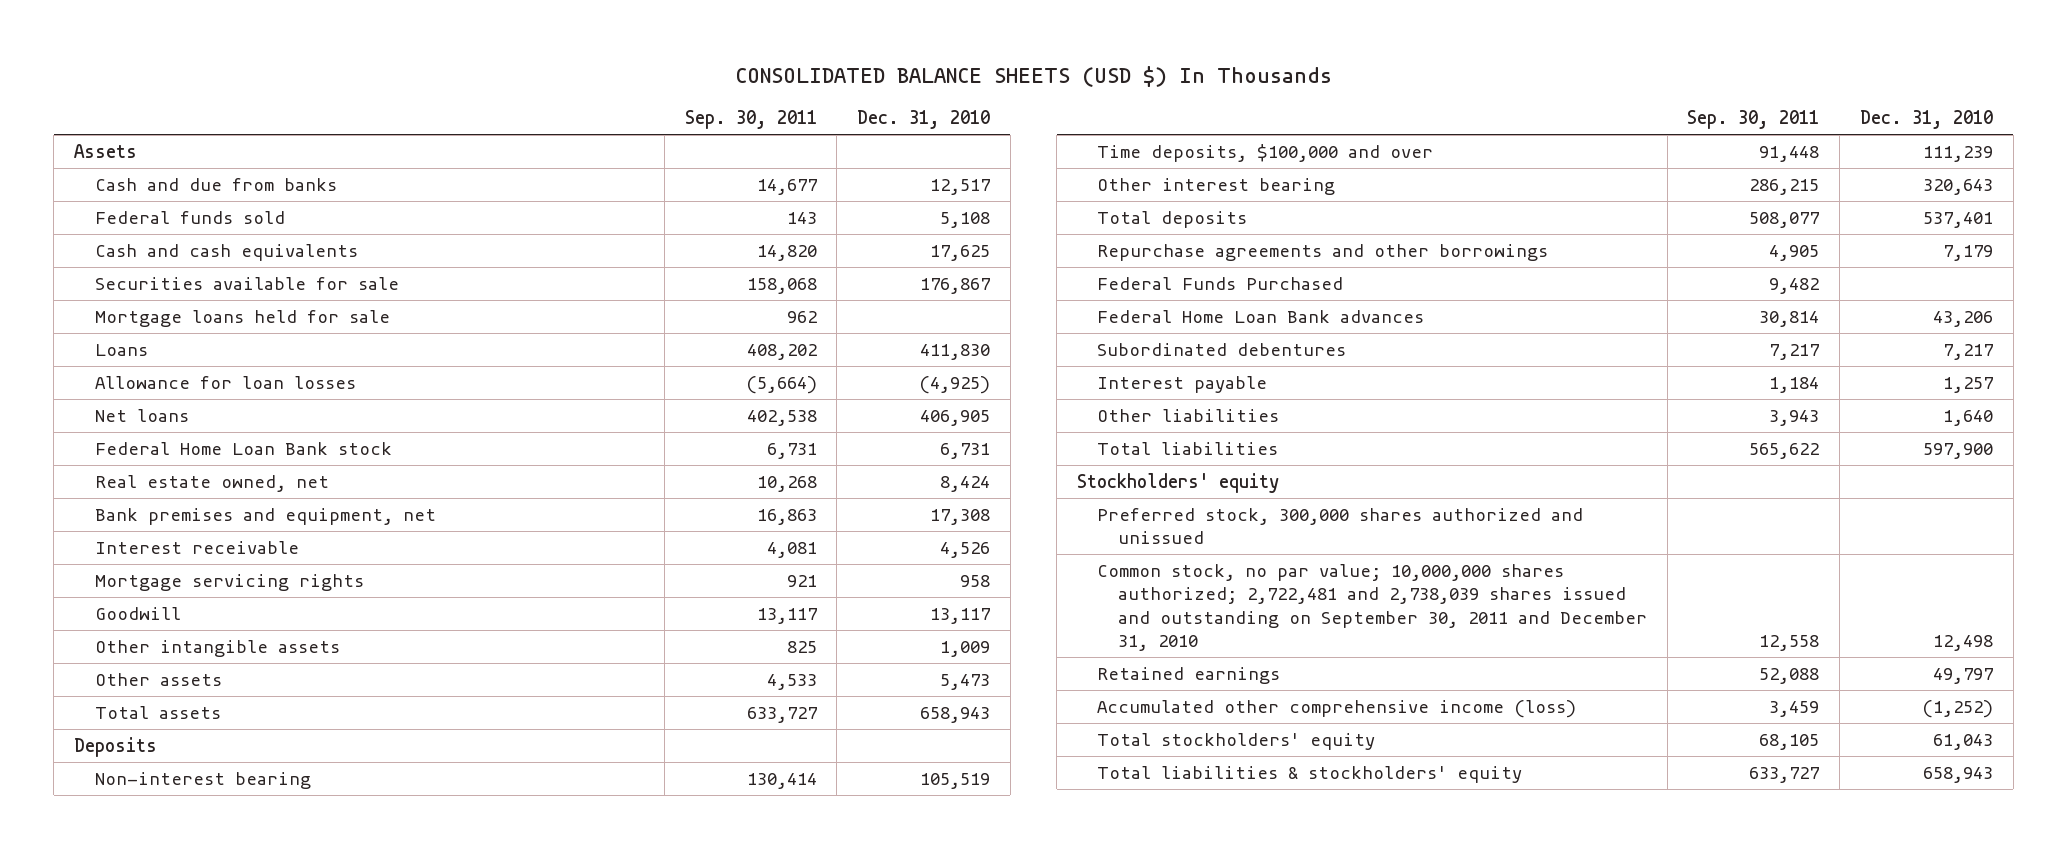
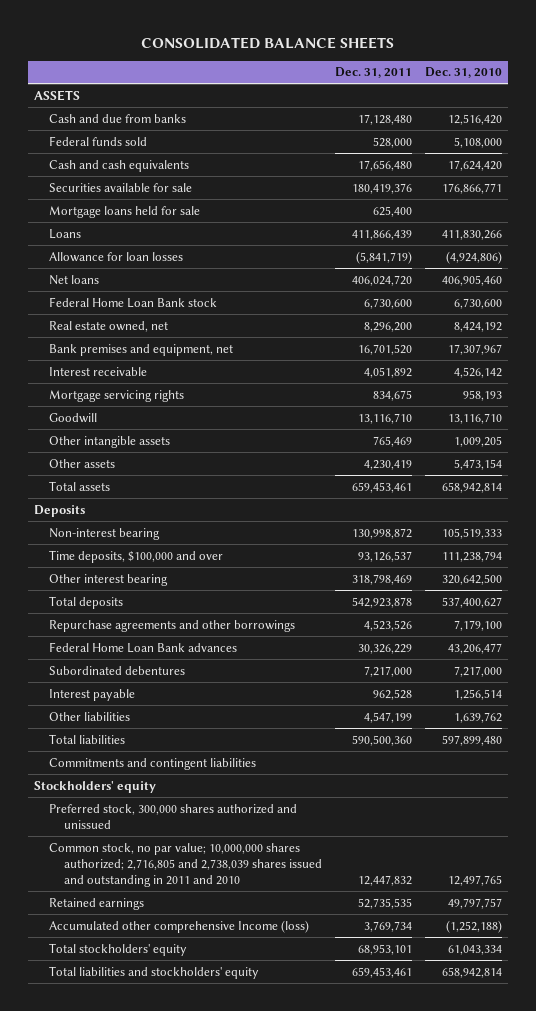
[734,65,1332,87] CONSOLIDATED BALANCE SHEETS (USD $) In Thousands -> [141,36,395,49] CONSOLIDATED BALANCE SHEETS
[684,110,817,130] Sep. 30, 2011 -> none
none -> [335,67,413,79] Dec. 31, 2011
[74,143,138,158] Assets -> [34,89,81,101] ASSETS
[930,178,991,195] 12,517 -> [448,113,503,125] 12,516,420
[940,211,991,228] 5,108 -> [454,136,503,148] 5,108,000
[930,244,991,261] 17,625 -> [448,159,503,171] 17,624,420
[920,277,991,294] 176,867 -> [442,182,503,194] 176,866,771
[920,343,991,360] 411,830 -> [442,229,503,240] 411,830,266
[919,375,991,394] (4,925) -> [446,250,503,264] (4,924,806)
[920,409,991,426] 406,905 -> [442,274,503,286] 406,905,460
[940,442,991,459] 6,731 -> [454,297,503,309] 6,730,600
[940,475,991,492] 8,424 -> [454,321,503,332] 8,424,192
[930,508,991,525] 17,308 -> [448,343,503,355] 17,307,967
[940,541,991,558] 4,526 -> [454,366,503,378] 4,526,142
[960,574,991,587] 958 -> [463,389,503,401] 958,193
[930,607,991,624] 13,117 -> [448,412,503,424] 13,116,710
[940,640,991,657] 1,009 -> [454,435,503,447] 1,009,205
[940,673,991,690] 5,473 -> [454,458,503,470] 5,473,154
[920,706,991,723] 658,943 -> [442,481,503,493] 658,942,814
[1097,276,1344,290] Federal Funds Purchased -> none
[920,772,991,789] 105,519 -> [442,527,503,539] 105,519,333
[1922,145,1993,162] 111,239 -> [442,550,503,562] 111,238,794
[1922,178,1993,195] 320,643 -> [442,573,503,585] 320,642,500
[1922,211,1993,228] 537,401 -> [442,596,503,608] 537,400,627
[1942,244,1993,261] 7,179 -> [454,619,503,631] 7,179,100
[1932,310,1993,327] 43,206 -> [448,642,503,654] 43,206,477
[1942,343,1993,360] 7,217 -> [454,665,503,677] 7,217,000
[1942,376,1993,393] 1,257 -> [454,688,503,700] 1,256,514
[1942,409,1993,426] 1,640 -> [454,711,503,723] 1,639,762
[1922,442,1993,459] 597,900 -> [442,734,503,746] 597,899,480
none -> [49,757,257,770] Commitments and contingent liabilities
[1097,563,1647,652] Common stock, no par value; 10,000,000 shares authorized; 2,722,481 and 2,738,039 shares issued and outstanding on September 30, 2011 and December 31, 2010 -> [49,842,323,888] Common stock, no par value; 10,000,000 shares authorized; 2,716,805 and 2,738,039 shares issued and outstanding in 2011 and 2010
[1932,635,1993,652] 12,498 -> [448,875,503,887] 12,497,765
[1932,667,1993,684] 49,797 -> [448,897,503,909] 49,797,757
[1097,699,1577,718] Accumulated other comprehensive income (loss) -> [49,919,310,933] Accumulated other comprehensive Income (loss)
[1921,699,1993,718] (1,252) -> [446,919,503,933] (1,252,188)
[1932,733,1993,750] 61,043 -> [448,944,503,955] 61,043,334
[1097,765,1523,783] Total liabilities & stockholders' equity -> [49,965,260,979] Total liabilities and stockholders' equity
[1922,766,1993,783] 658,943 -> [442,966,503,978] 658,942,814

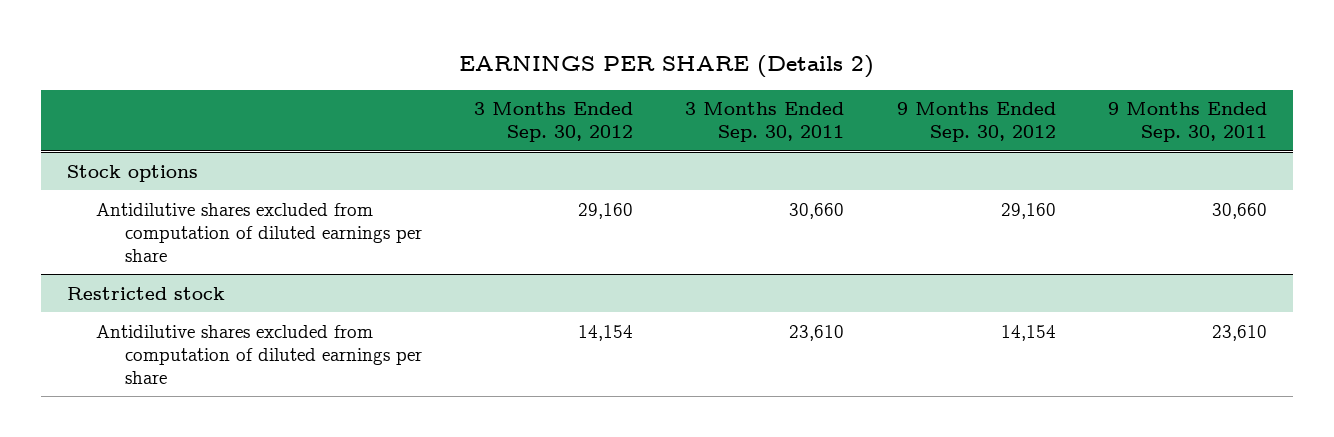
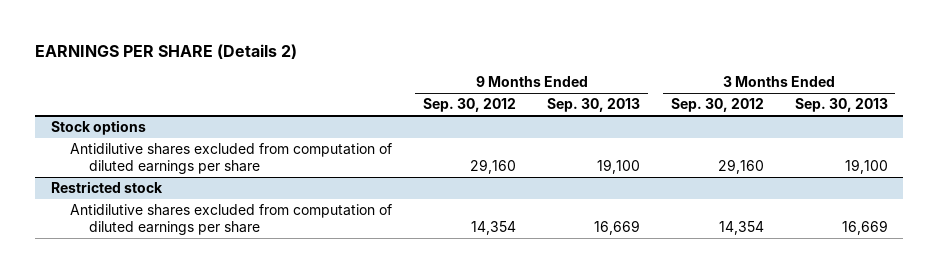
[685,102,845,143] 3 Months Ended Sep. 30, 2011 -> none
[1107,102,1267,143] 9 Months Ended Sep. 30, 2011 -> none
none -> [546,98,640,113] Sep. 30, 2013
none -> [794,98,888,113] Sep. 30, 2013
[578,324,634,341] 14,154 -> [718,220,764,235] 14,354
[1000,324,1056,341] 14,154 -> [471,220,517,235] 14,354

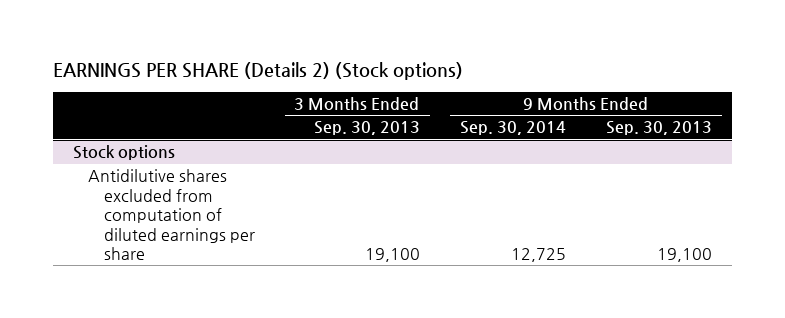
[35,43,298,59] EARNINGS PER SHARE (Details 2) -> [52,62,463,81] EARNINGS PER SHARE (Details 2) (Stock options)
[423,98,517,113] Sep. 30, 2012 -> none
[670,98,764,113] Sep. 30, 2012 -> none
none -> [459,121,566,136] Sep. 30, 2014
[50,181,163,194] Restricted stock -> none
[70,204,393,235] Antidilutive shares excluded from computation of diluted earnings per share -> none

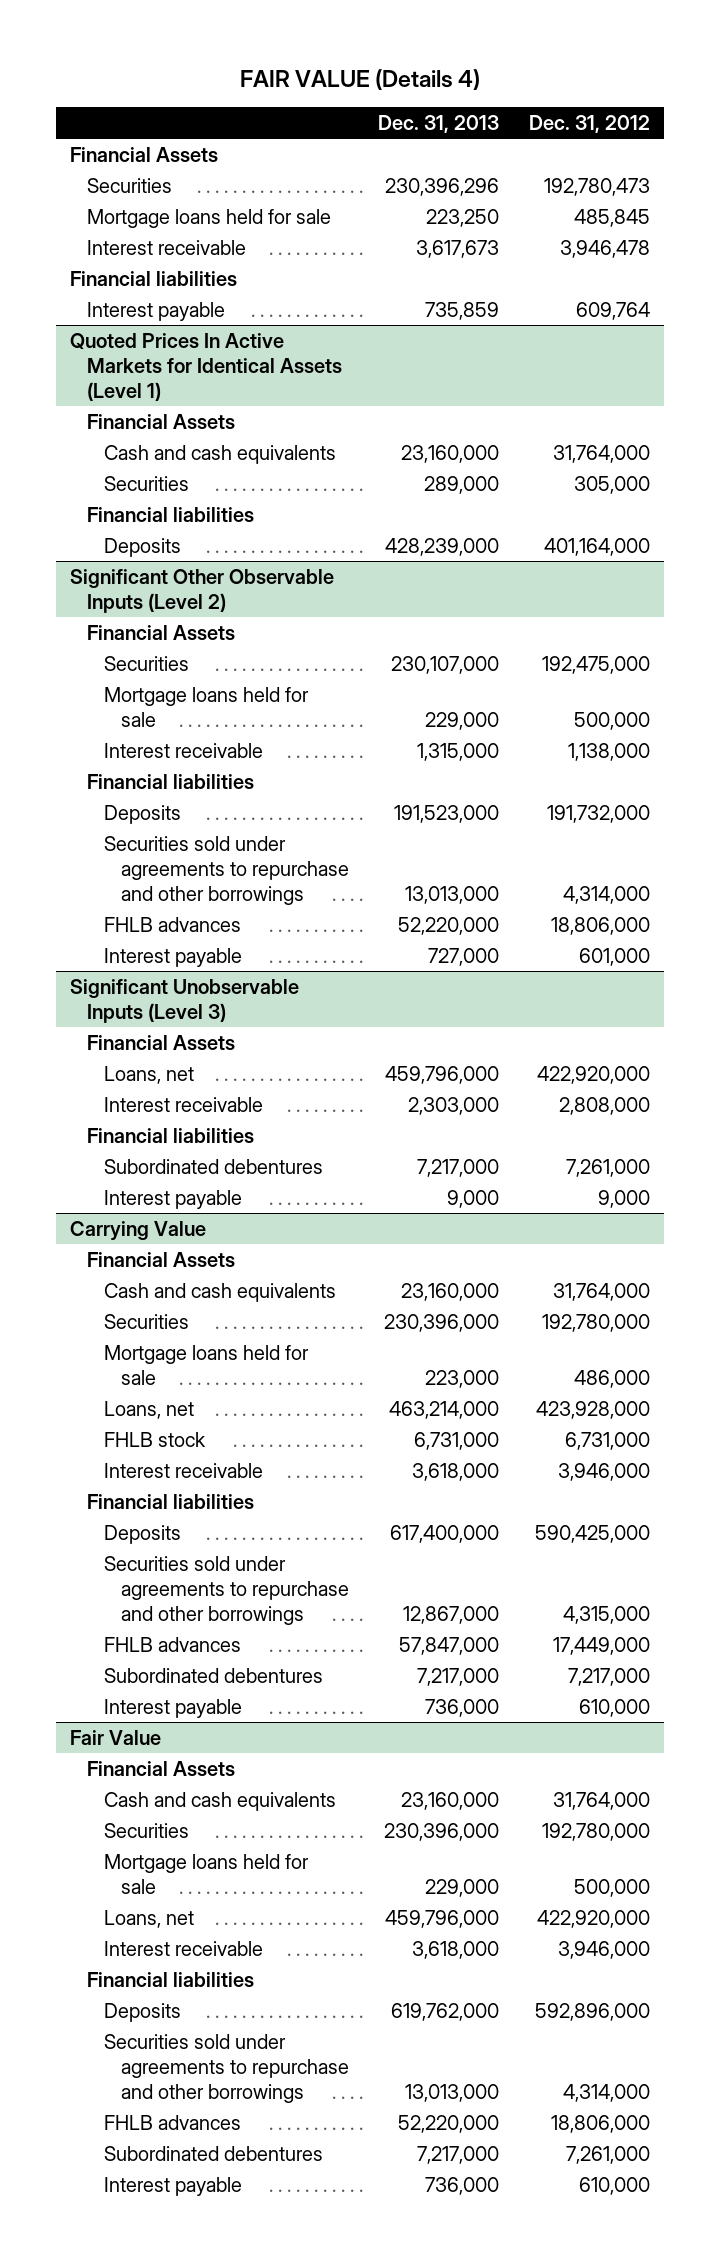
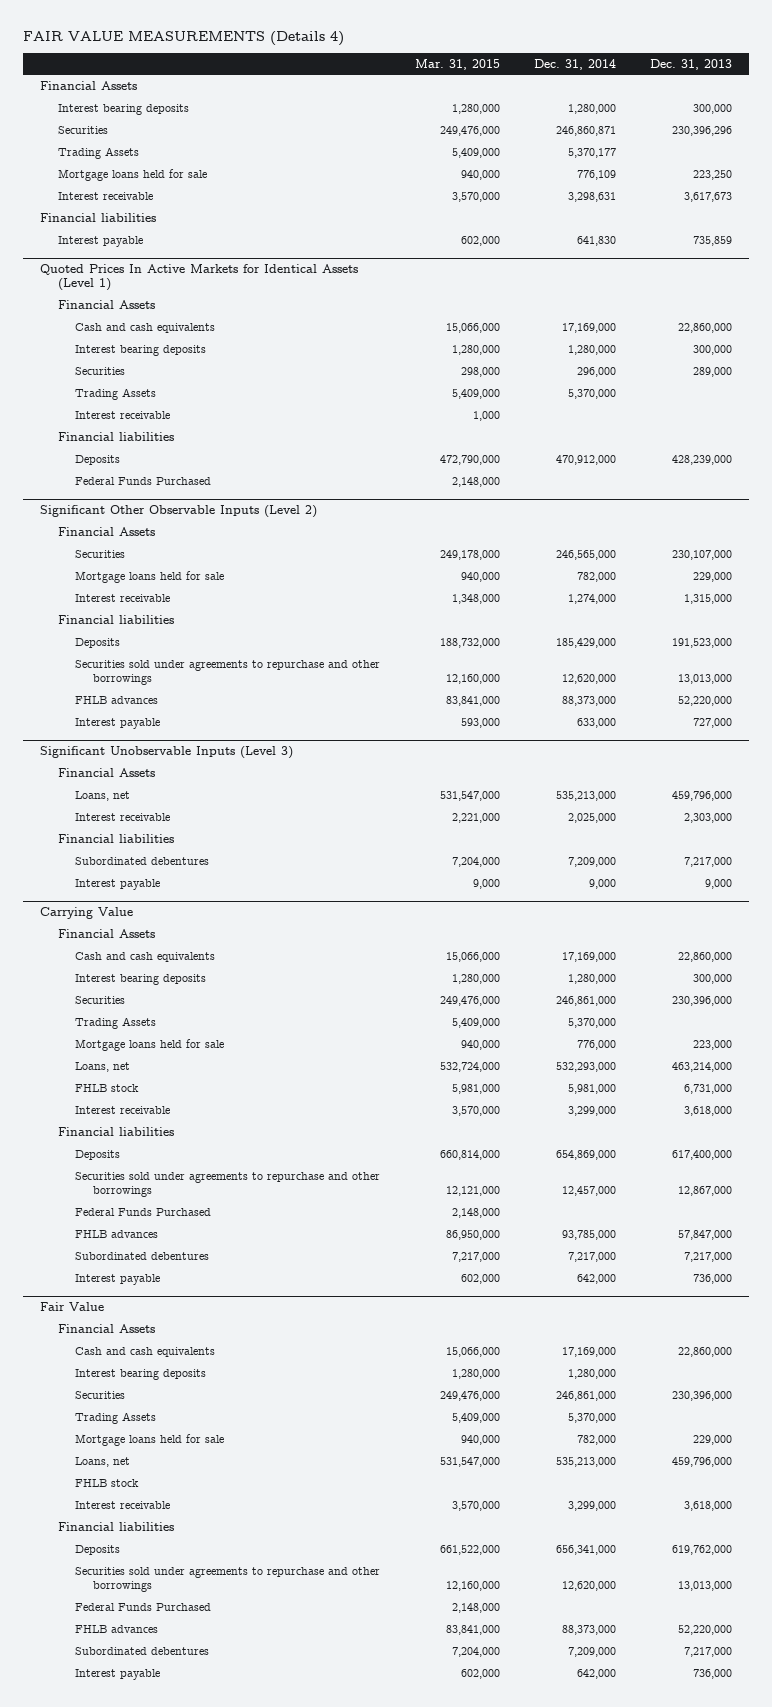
[239,68,480,90] FAIR VALUE (Details 4) -> [22,30,344,46] FAIR VALUE MEASUREMENTS (Details 4)
[528,114,650,133] Dec. 31, 2012 -> none
none -> [414,58,500,70] Mar. 31, 2015
none -> [533,58,616,70] Dec. 31, 2014
none -> [57,103,189,115] Interest bearing deposits
none -> [57,146,139,159] Trading Assets
[401,444,500,463] 23,160,000 -> [677,322,732,333] 22,860,000
none -> [75,344,207,356] Interest bearing deposits
none -> [75,387,157,400] Trading Assets
none -> [75,410,171,419] Interest receivable
none -> [75,476,212,485] Federal Funds Purchased
[401,1282,500,1301] 23,160,000 -> [677,951,732,962] 22,860,000
none -> [75,973,207,985] Interest bearing deposits
none -> [75,1016,157,1029] Trading Assets
none -> [75,1207,212,1216] Federal Funds Purchased
[401,1791,500,1810] 23,160,000 -> [677,1346,732,1357] 22,860,000
none -> [75,1368,207,1380] Interest bearing deposits
none -> [75,1411,157,1424] Trading Assets
none -> [75,1478,140,1487] FHLB stock
none -> [75,1602,212,1611] Federal Funds Purchased

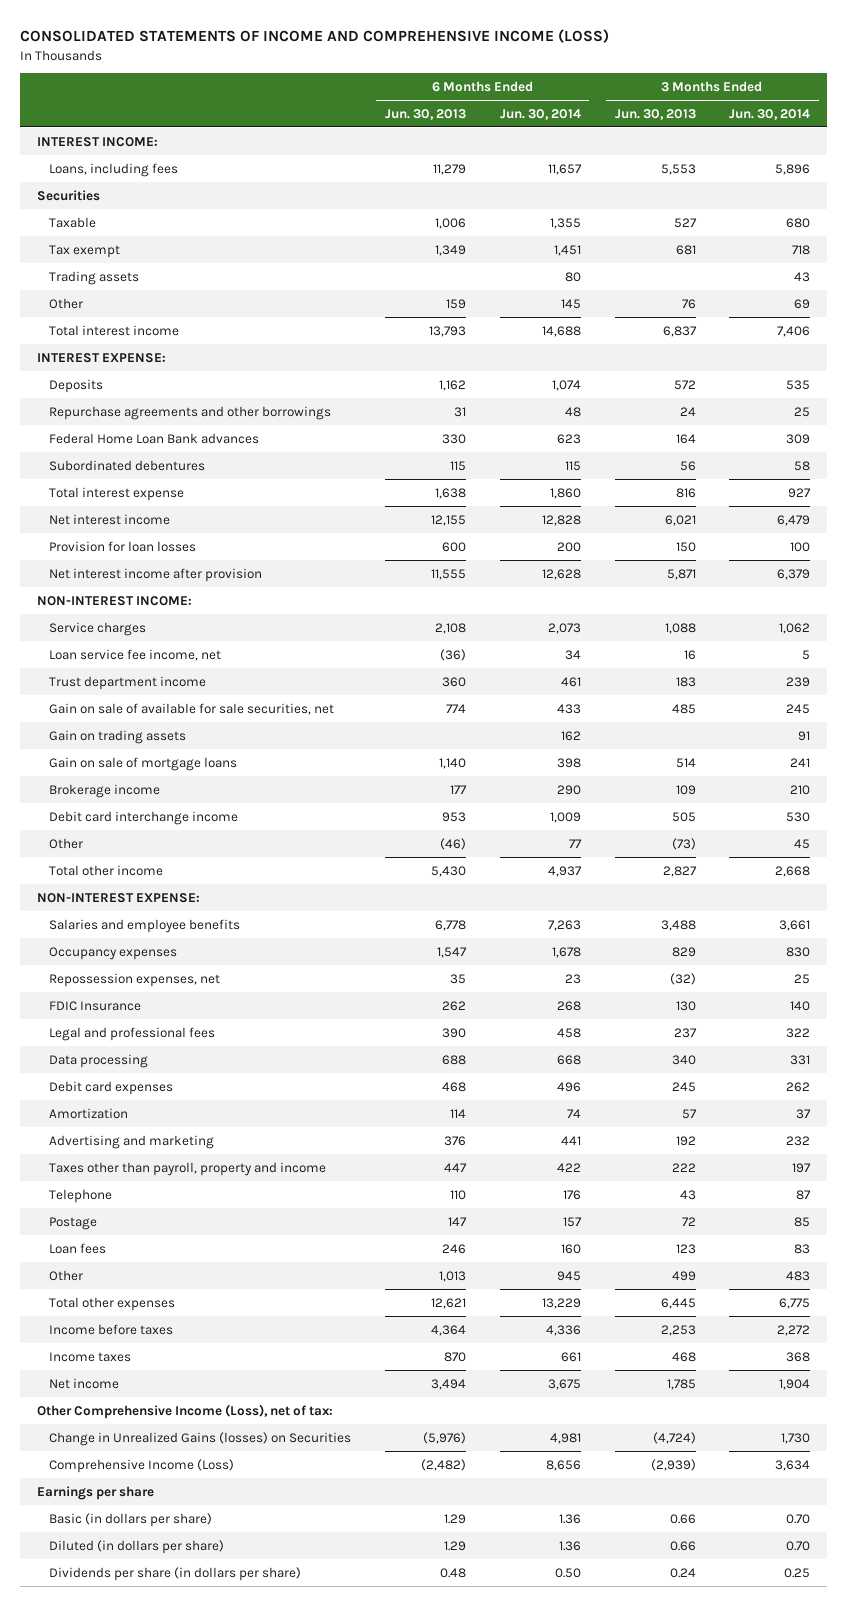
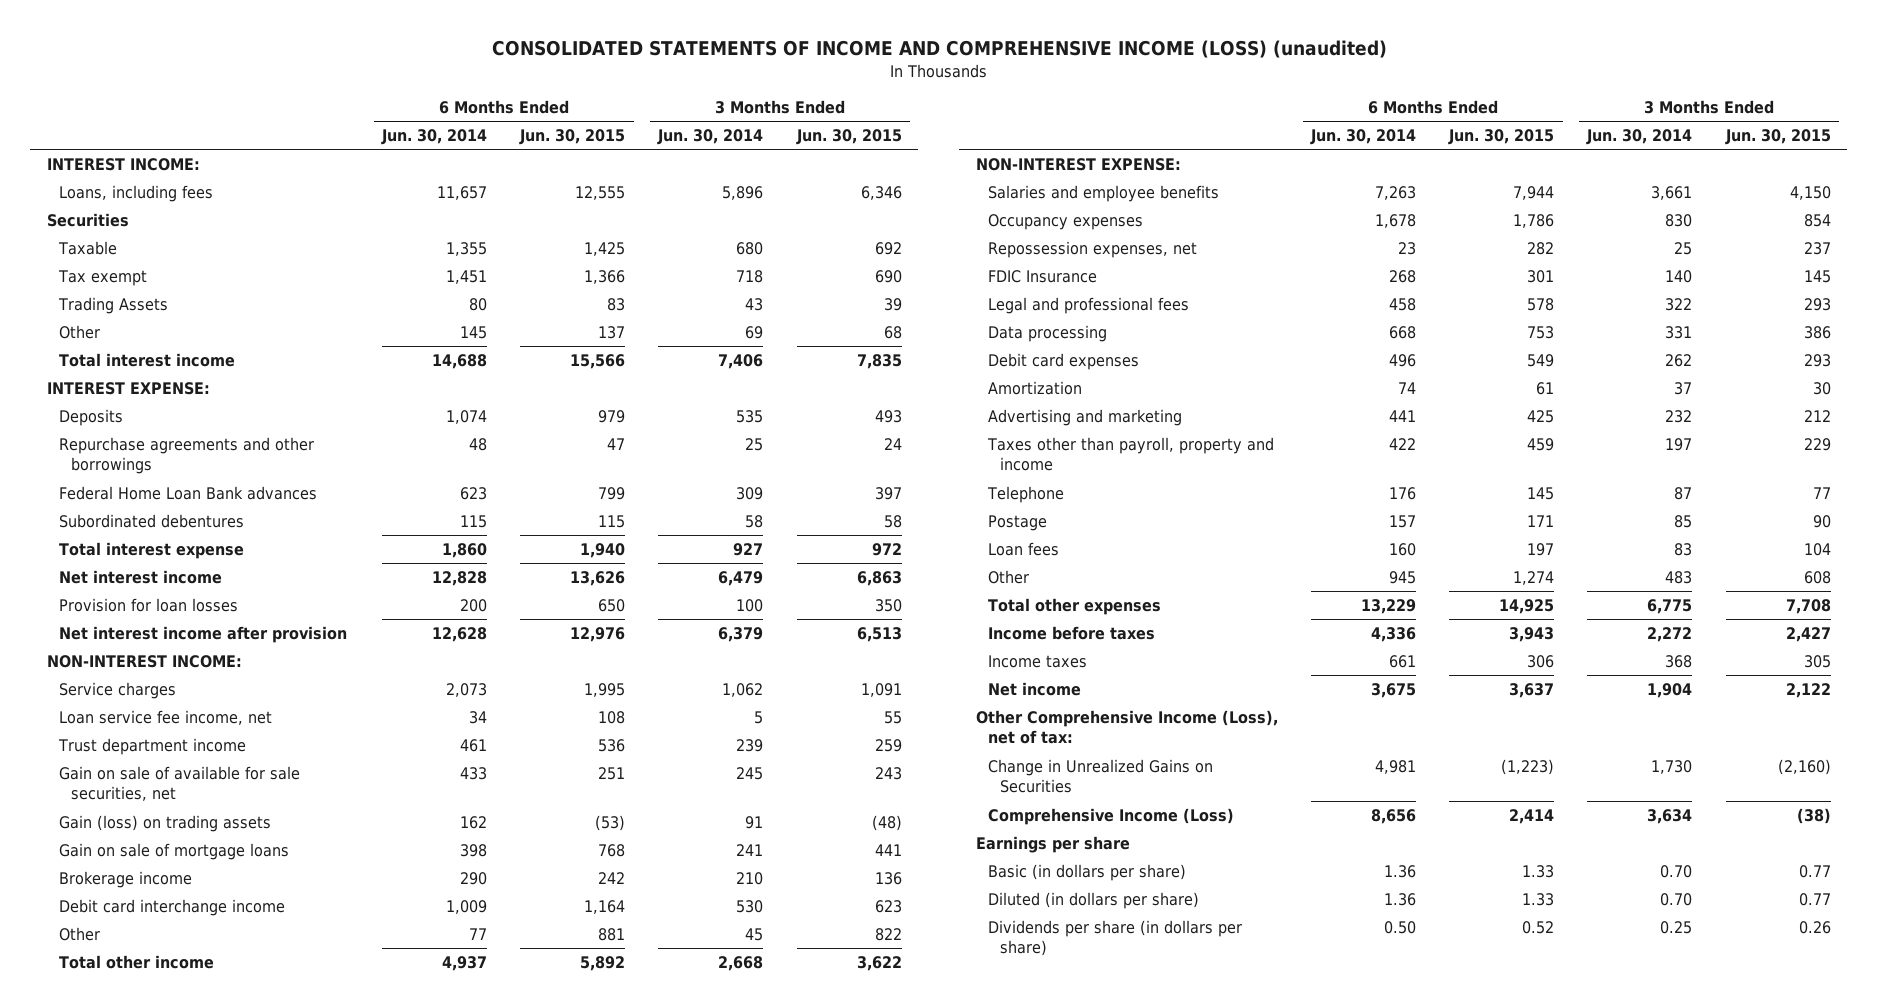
[20,29,610,44] CONSOLIDATED STATEMENTS OF INCOME AND COMPREHENSIVE INCOME (LOSS) -> [491,40,1387,59] CONSOLIDATED STATEMENTS OF INCOME AND COMPREHENSIVE INCOME (LOSS) (unaudited)
[384,108,466,120] Jun. 30, 2013 -> none
[614,108,696,120] Jun. 30, 2013 -> none
none -> [519,129,626,146] Jun. 30, 2015
none -> [795,129,902,146] Jun. 30, 2015
[48,270,139,285] Trading assets -> [57,296,168,314] Trading Assets
[48,729,186,744] Gain on trading assets -> [58,814,271,832] Gain (loss) on trading assets
[48,1431,351,1446] Change in Unrealized Gains (losses) on Securities -> [987,758,1213,794] Change in Unrealized Gains on Securities

